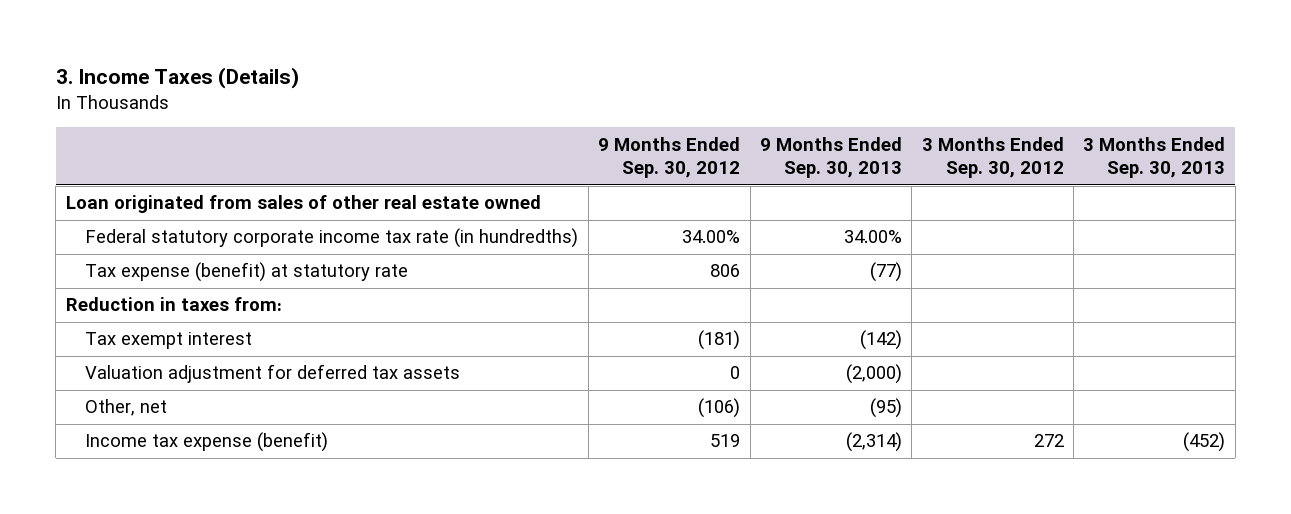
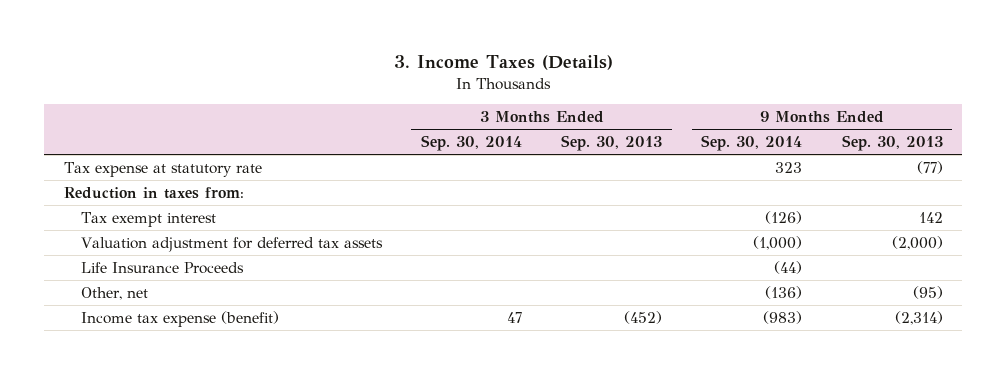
[598,136,741,179] 9 Months Ended Sep. 30, 2012 -> none
[921,136,1064,179] 3 Months Ended Sep. 30, 2012 -> none
none -> [421,135,523,152] Sep. 30, 2014
none -> [701,135,803,152] Sep. 30, 2014
[65,195,541,214] Loan originated from sales of other real estate owned -> none
[85,228,579,249] Federal statutory corporate income tax rate (in hundredths) -> none
[85,262,409,283] Tax expense (benefit) at statutory rate -> [63,161,262,177] Tax expense at statutory rate
[859,330,902,351] (142) -> [918,211,943,223] 142
none -> [80,261,244,274] Life Insurance Proceeds

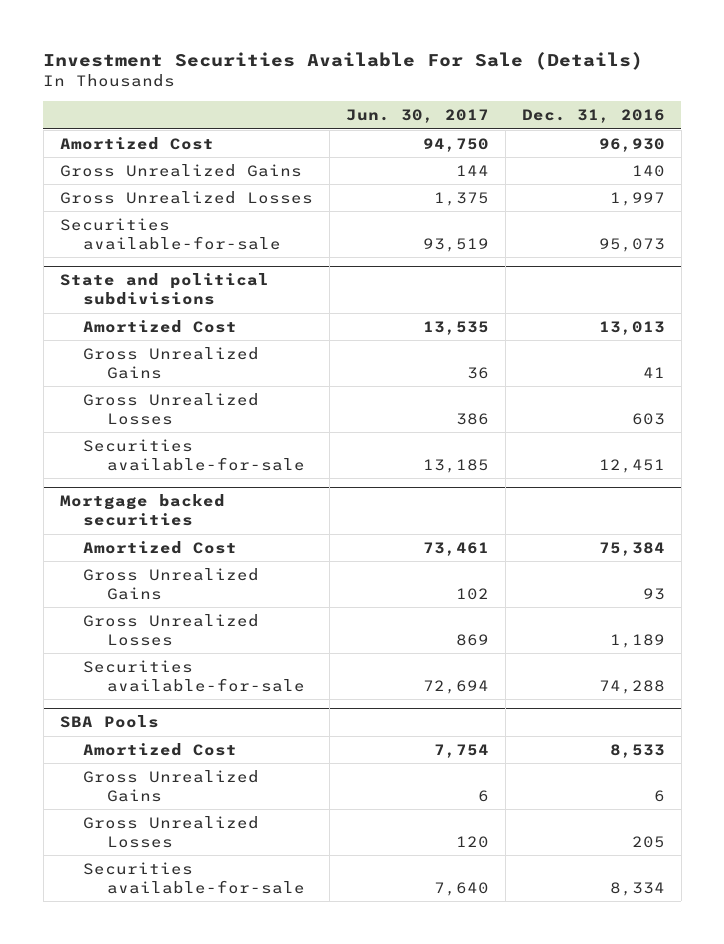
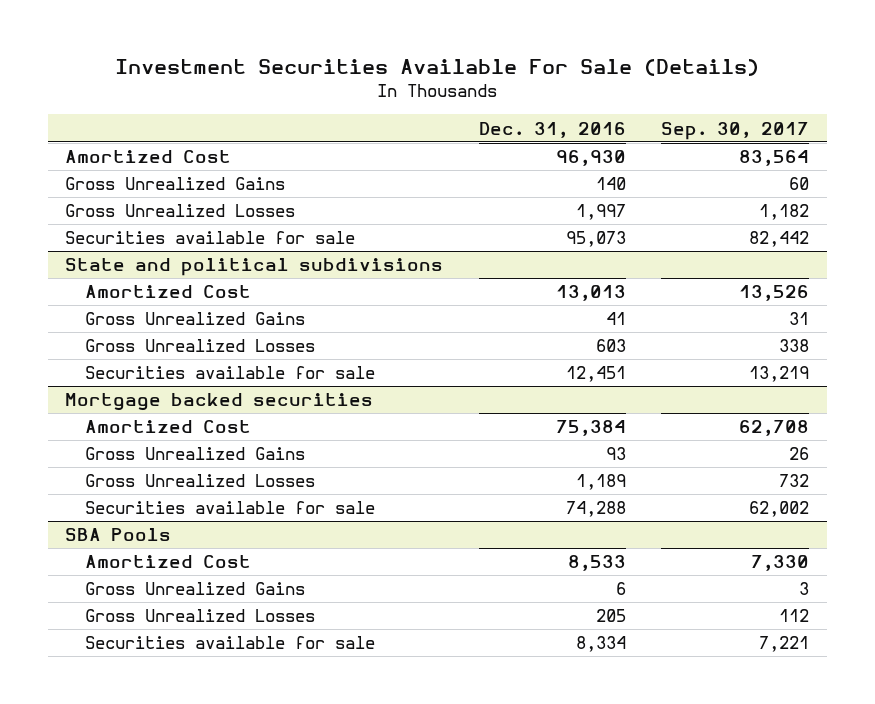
[345,109,489,124] Jun. 30, 2017 -> none
none -> [661,121,810,140] Sep. 30, 2017
[59,217,282,250] Securities available-for-sale -> [65,231,356,245] Securities available for sale
[83,438,306,471] Securities available-for-sale -> [84,366,375,380] Securities available for sale
[83,659,306,692] Securities available-for-sale -> [84,501,375,515] Securities available for sale
[83,861,306,894] Securities available-for-sale -> [84,636,375,650] Securities available for sale

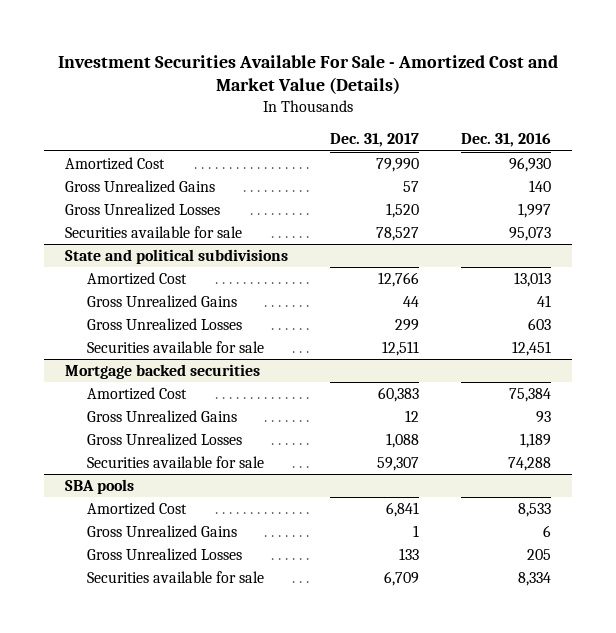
[115,59,760,77] Investment Securities Available For Sale (Details) -> [58,54,559,95] Investment Securities Available For Sale - Amortized Cost and Market Value (Details)
[661,121,810,140] Sep. 30, 2017 -> none
none -> [330,133,420,148] Dec. 31, 2017
[65,528,172,542] SBA Pools -> [65,478,135,494] SBA pools

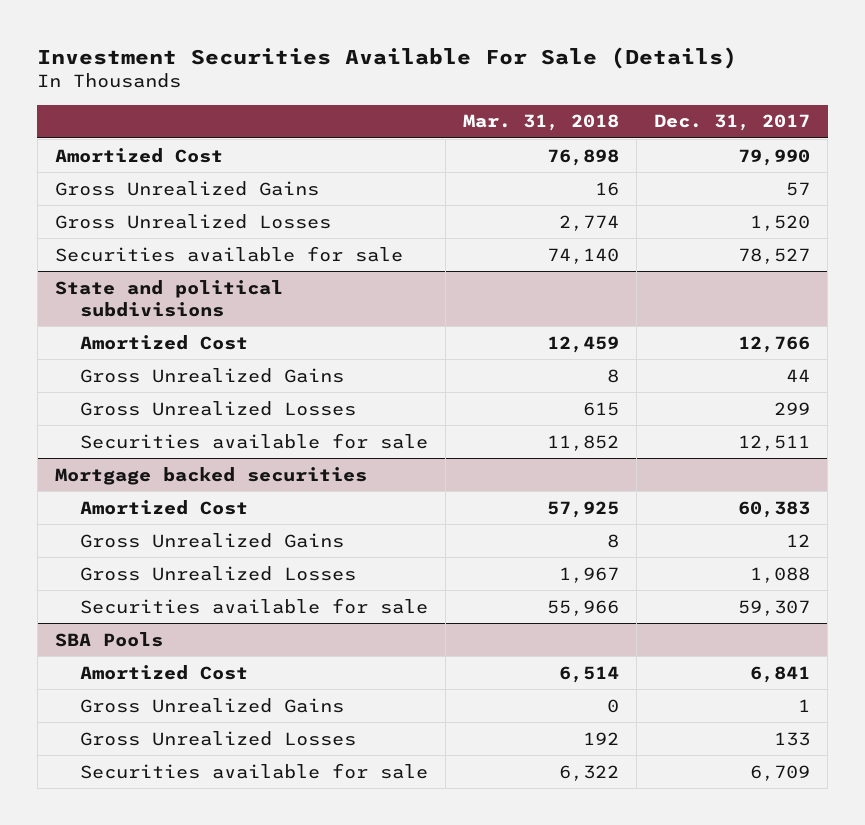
[58,54,559,95] Investment Securities Available For Sale - Amortized Cost and Market Value (Details) -> [37,47,738,70] Investment Securities Available For Sale (Details)
[461,133,552,148] Dec. 31, 2016 -> none
none -> [463,114,620,132] Mar. 31, 2018
[65,478,135,494] SBA pools -> [54,631,163,647] SBA Pools

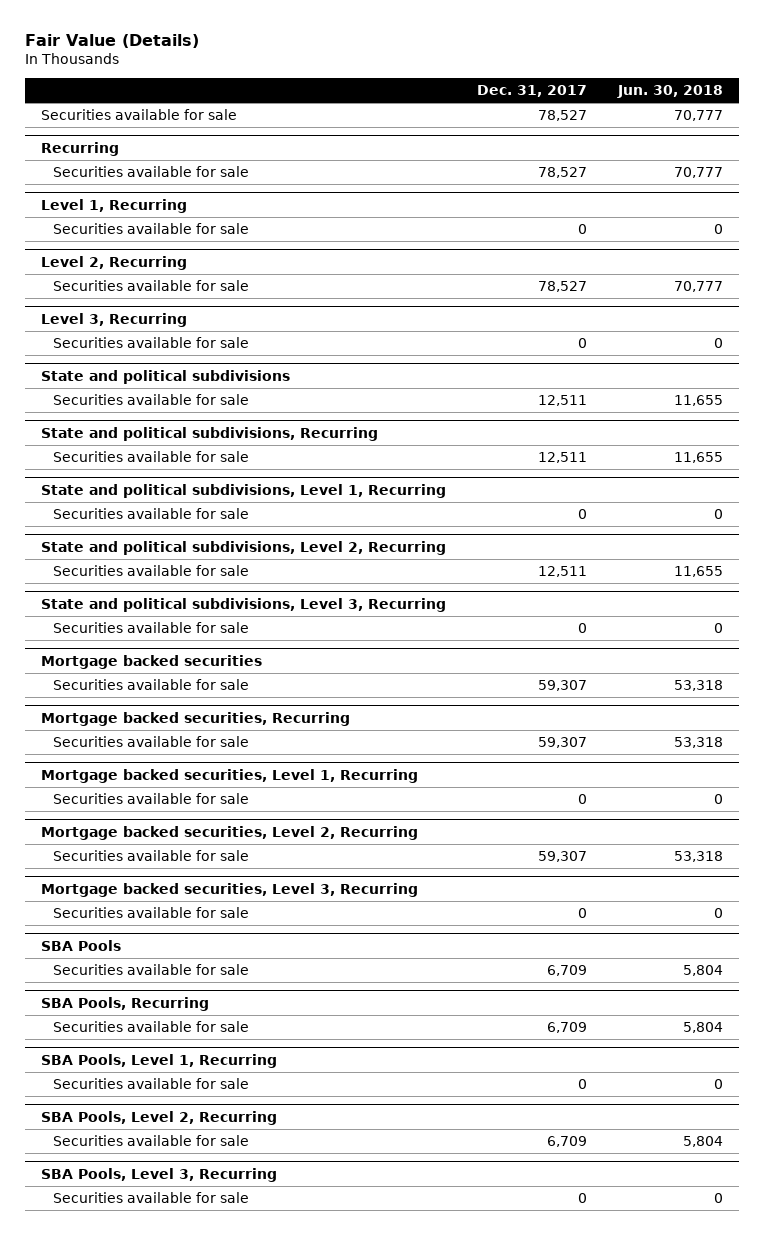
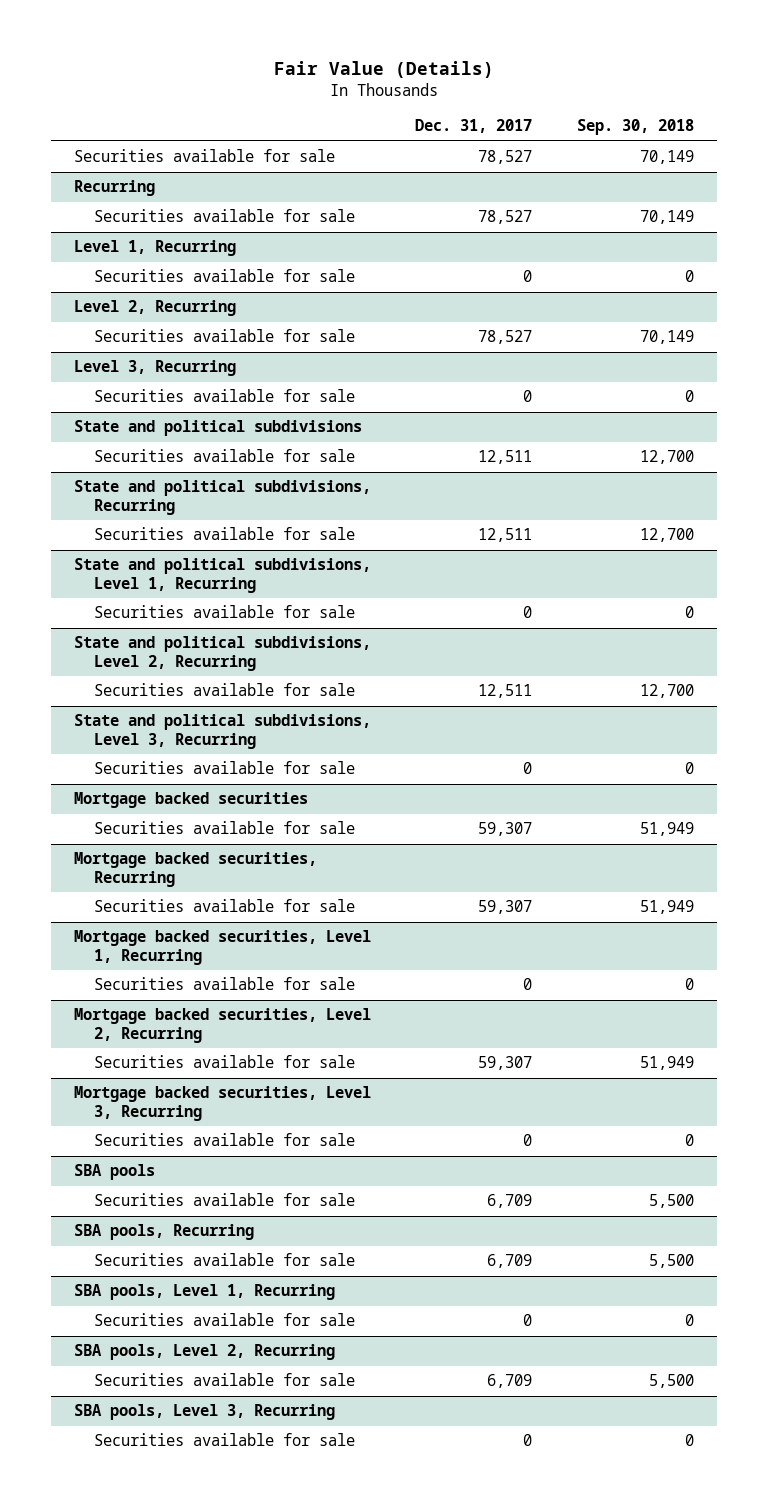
[617,84,724,98] Jun. 30, 2018 -> none
none -> [577,119,695,136] Sep. 30, 2018
[40,939,121,951] SBA Pools -> [73,1164,155,1181] SBA pools
[40,996,209,1011] SBA Pools, Recurring -> [73,1224,254,1241] SBA pools, Recurring
[40,1053,277,1068] SBA Pools, Level 1, Recurring -> [73,1284,335,1301] SBA pools, Level 1, Recurring
[40,1110,277,1125] SBA Pools, Level 2, Recurring -> [73,1344,335,1361] SBA pools, Level 2, Recurring
[40,1167,277,1182] SBA Pools, Level 3, Recurring -> [73,1404,335,1421] SBA pools, Level 3, Recurring

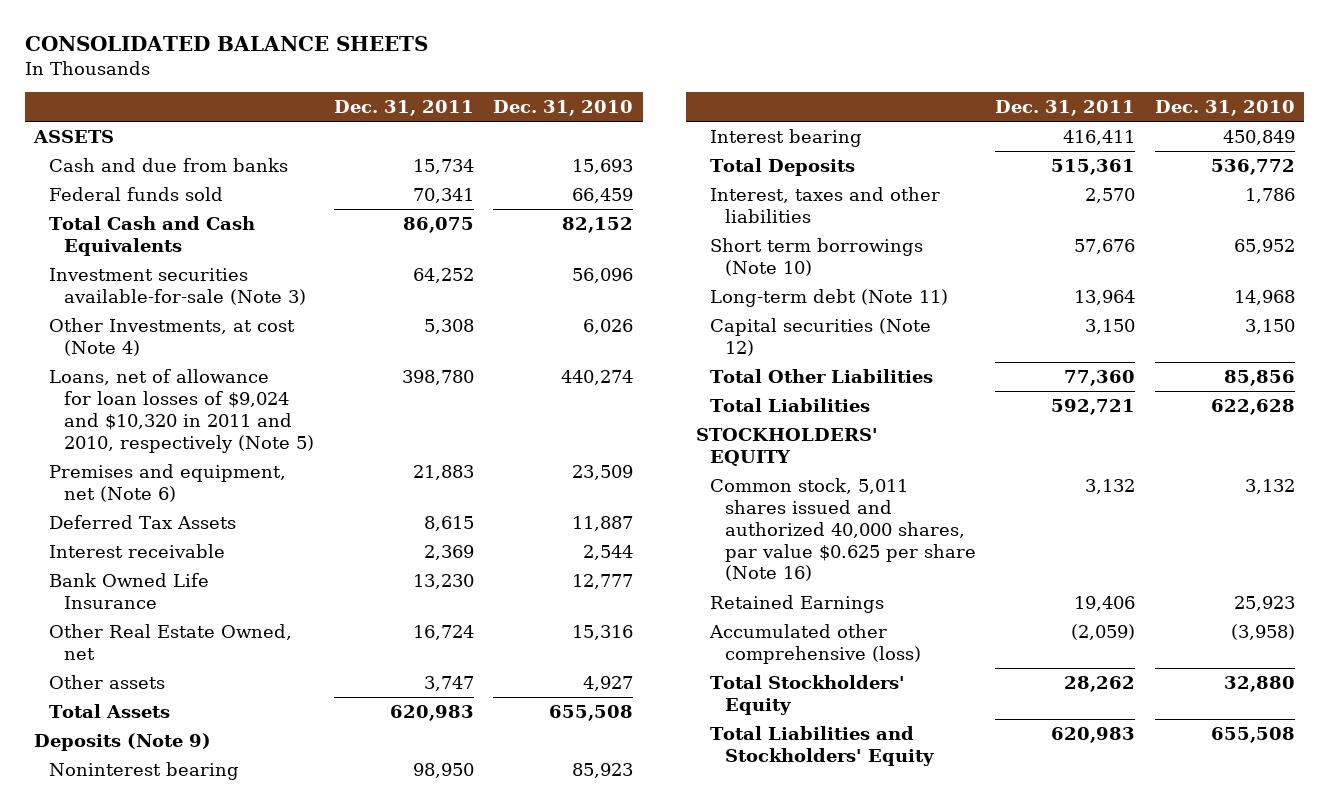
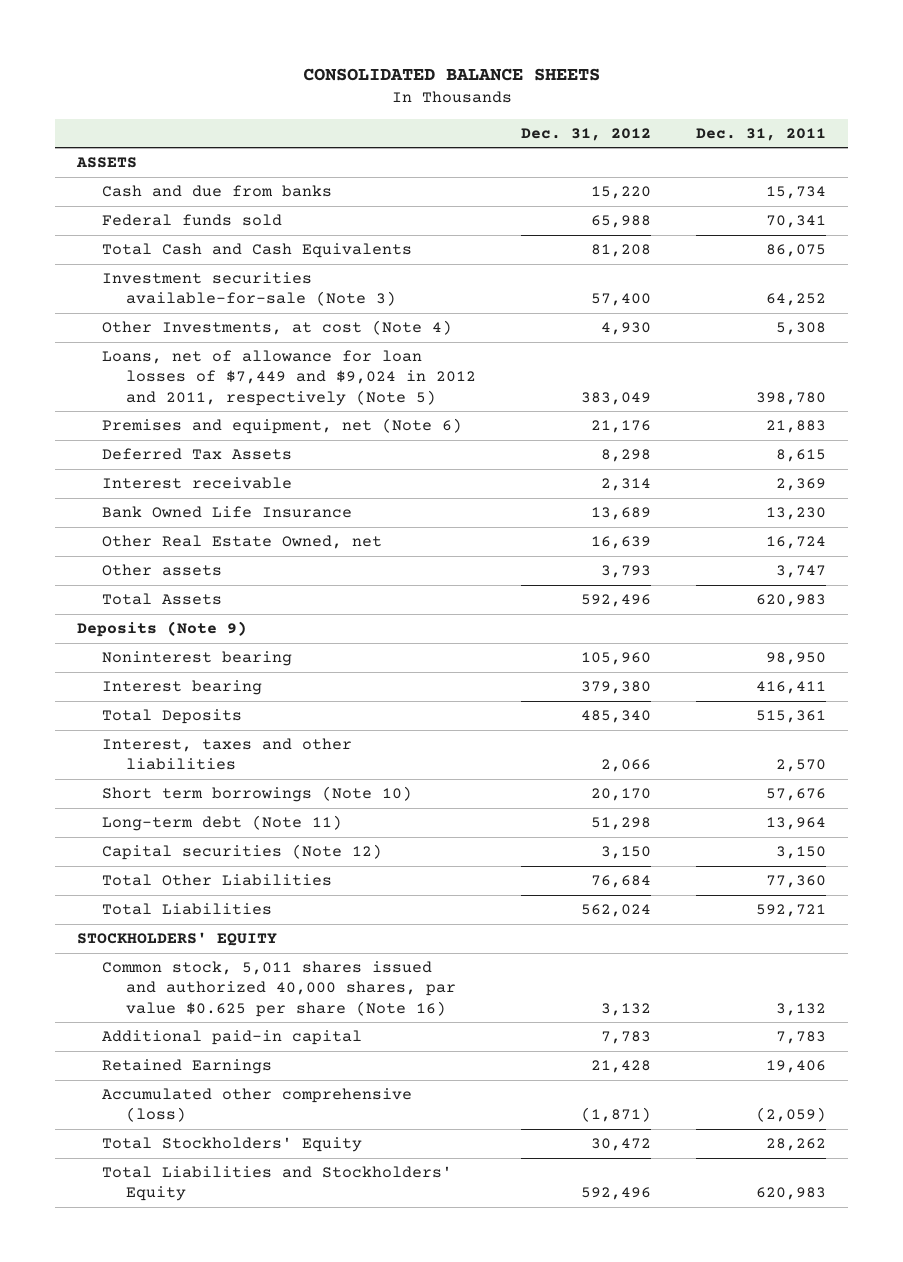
[493,100,634,117] Dec. 31, 2010 -> none
none -> [520,127,651,141] Dec. 31, 2012
[48,368,314,453] Loans, net of allowance for loan losses of $9,024 and $10,320 in 2011 and 2010, respectively (Note 5) -> [101,350,476,406] Loans, net of allowance for loan losses of $7,449 and $9,024 in 2012 and 2011, respectively (Note 5)
none -> [101,1030,362,1046] Additional paid-in capital

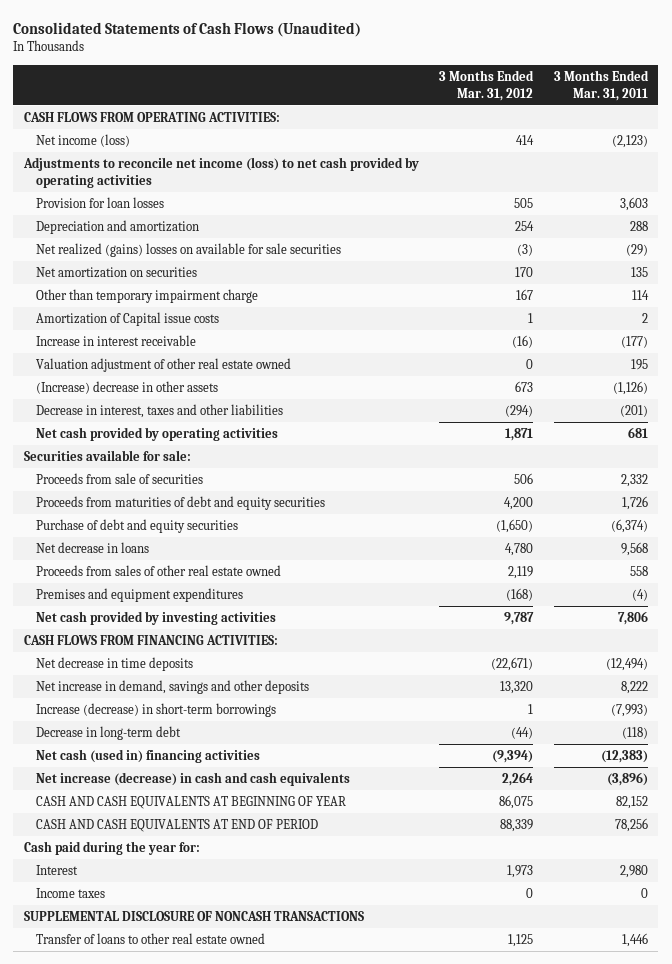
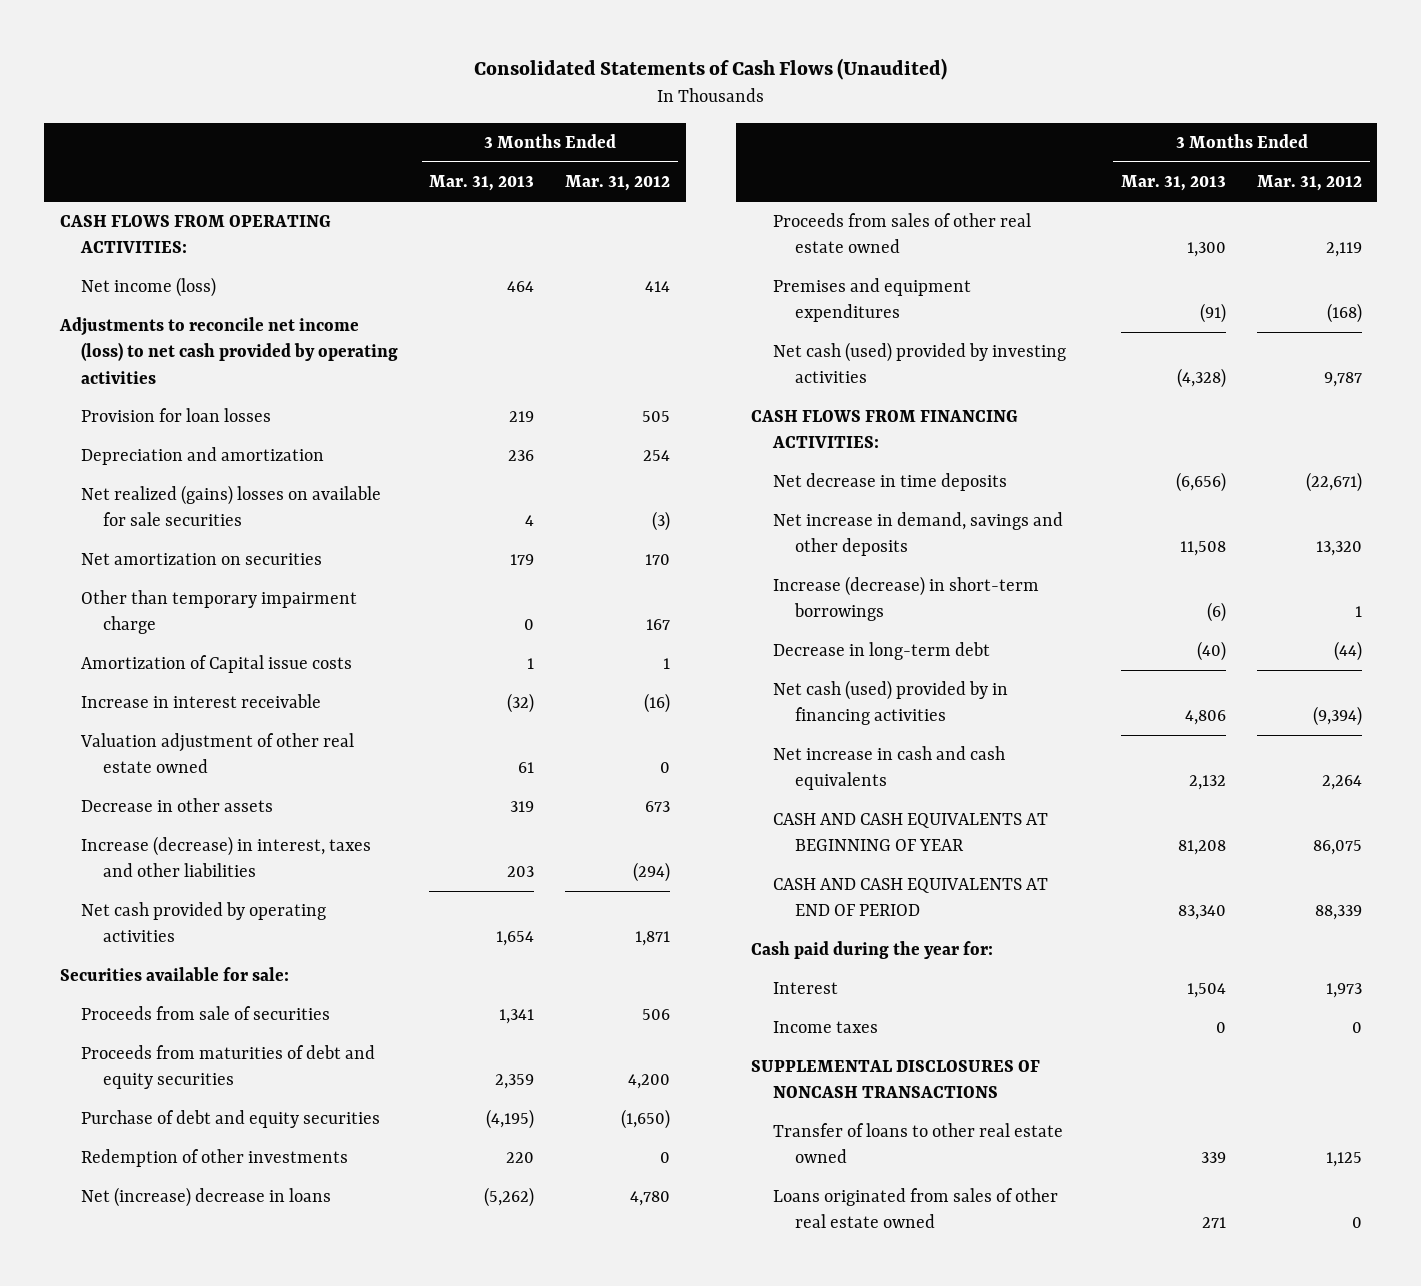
[553,69,649,101] 3 Months Ended Mar. 31, 2011 -> none
none -> [429,175,535,192] Mar. 31, 2013
[36,380,219,394] (Increase) decrease in other assets -> [81,798,274,813] Decrease in other assets
[36,403,284,418] Decrease in interest, taxes and other liabilities -> [81,836,372,878] Increase (decrease) in interest, taxes and other liabilities
none -> [81,1149,349,1168] Redemption of other investments
[36,541,150,553] Net decrease in loans -> [81,1187,332,1208] Net (increase) decrease in loans
[36,610,277,625] Net cash provided by investing activities -> [773,342,1067,384] Net cash (used) provided by investing activities
[36,748,261,763] Net cash (used in) financing activities -> [773,680,1009,726] Net cash (used) provided by in financing activities
[36,771,351,786] Net increase (decrease) in cash and cash equivalents -> [773,746,1006,791] Net increase in cash and cash equivalents
[23,910,364,921] SUPPLEMENTAL DISCLOSURE OF NONCASH TRANSACTIONS -> [751,1060,1041,1099] SUPPLEMENTAL DISCLOSURES OF NONCASH TRANSACTIONS
none -> [773,1188,1059,1229] Loans originated from sales of other real estate owned

